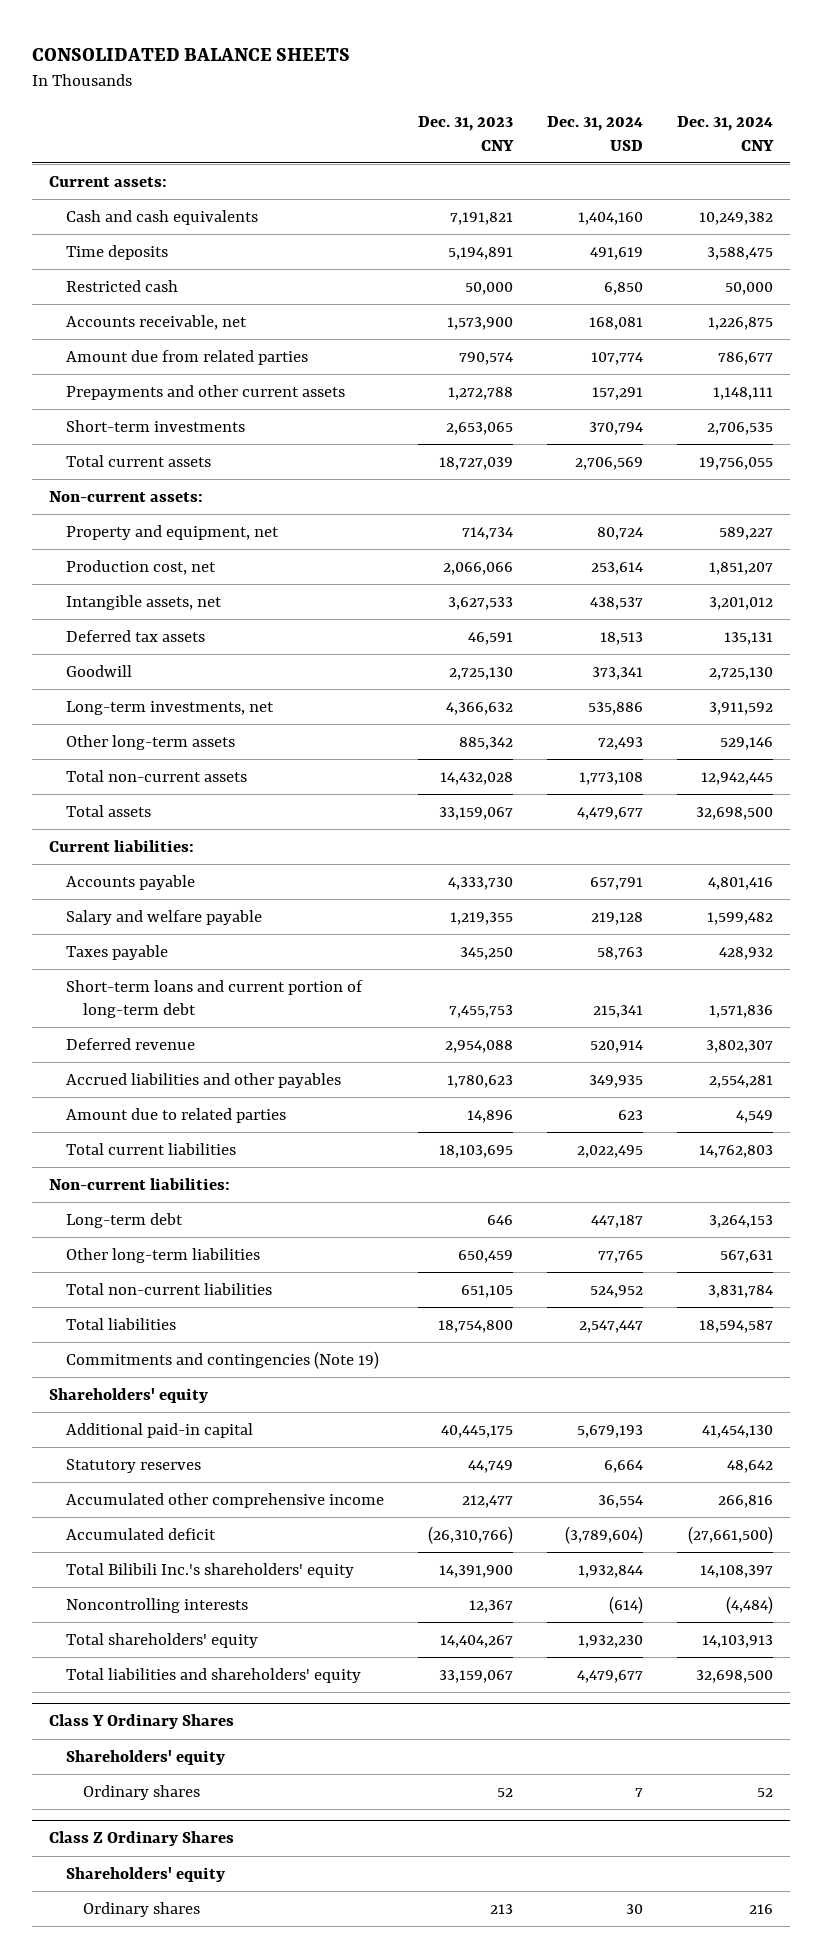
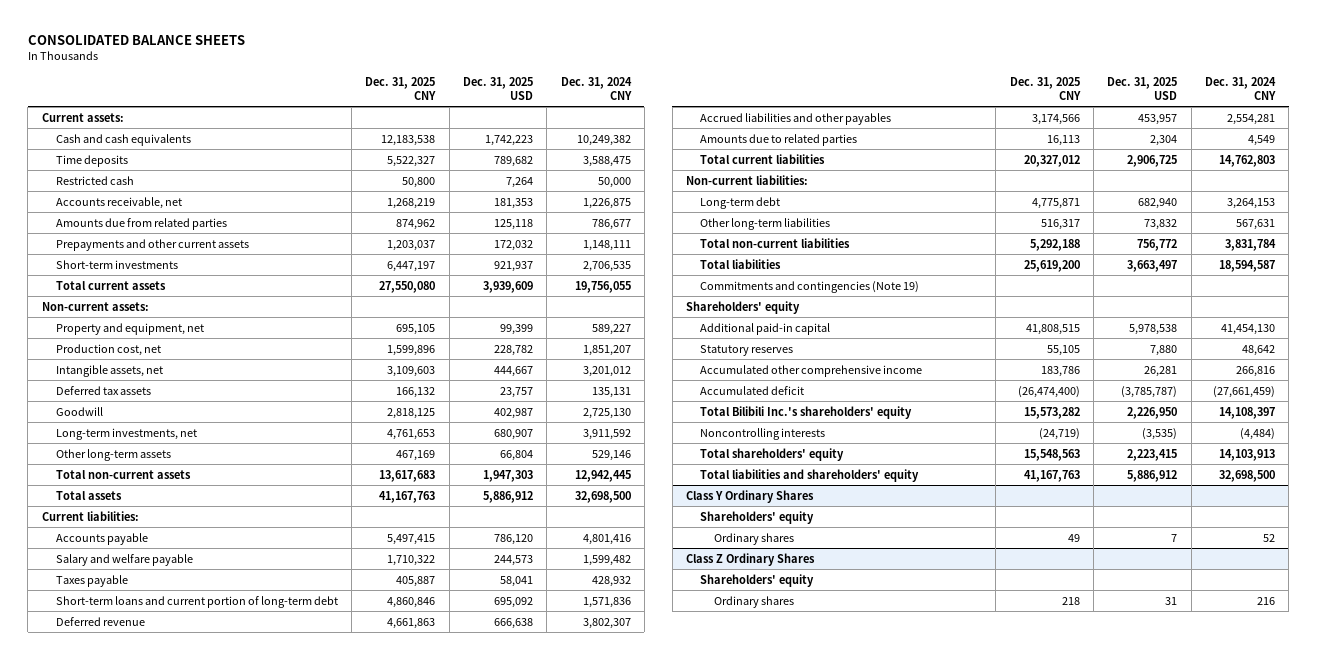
[417,116,514,151] Dec. 31, 2023 CNY -> none
[547,116,644,151] Dec. 31, 2024 USD -> none
none -> [365,77,437,100] Dec. 31, 2025 CNY
none -> [462,77,533,100] Dec. 31, 2025 USD
[65,349,308,365] Amount due from related parties -> [55,217,227,230] Amounts due from related parties
[65,1107,286,1123] Amount due to related parties -> [699,133,857,146] Amounts due to related parties
[688,1525,774,1544] (27,661,500) -> [1213,385,1276,398] (27,661,459)

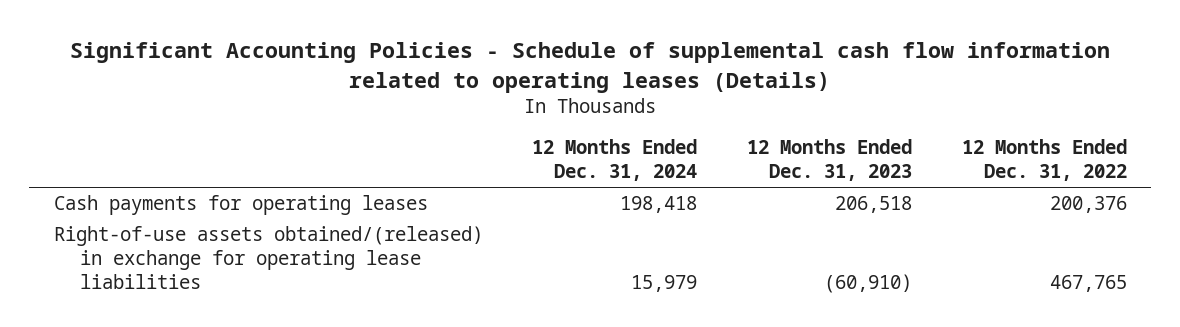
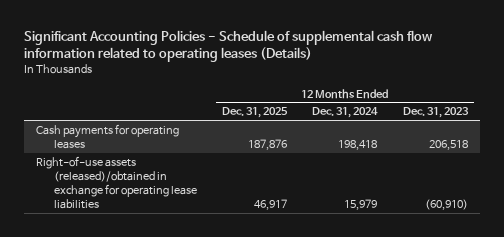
[961,139,1127,182] 12 Months Ended Dec. 31, 2022 -> none
none -> [222,107,289,119] Dec. 31, 2025
[53,226,483,290] Right-of-use assets obtained/(released) in exchange for operating lease liabilities -> [36,155,197,209] Right-of-use assets (released)/obtained in exchange for operating lease liabilities

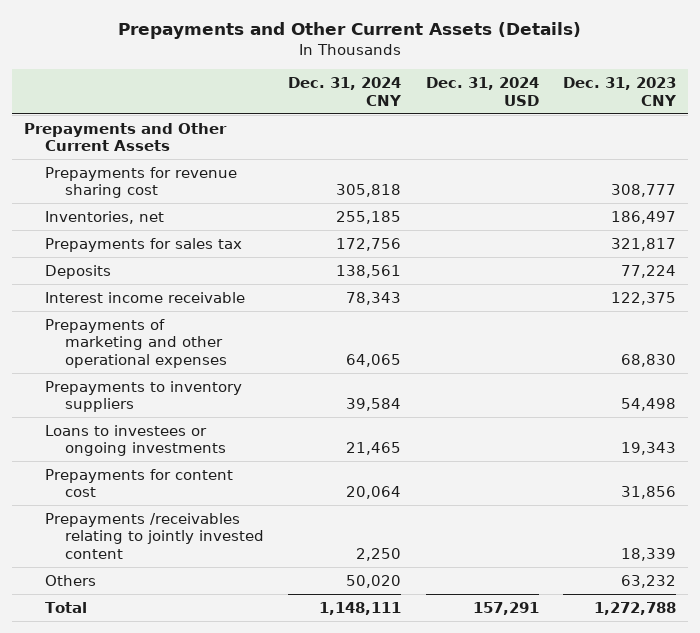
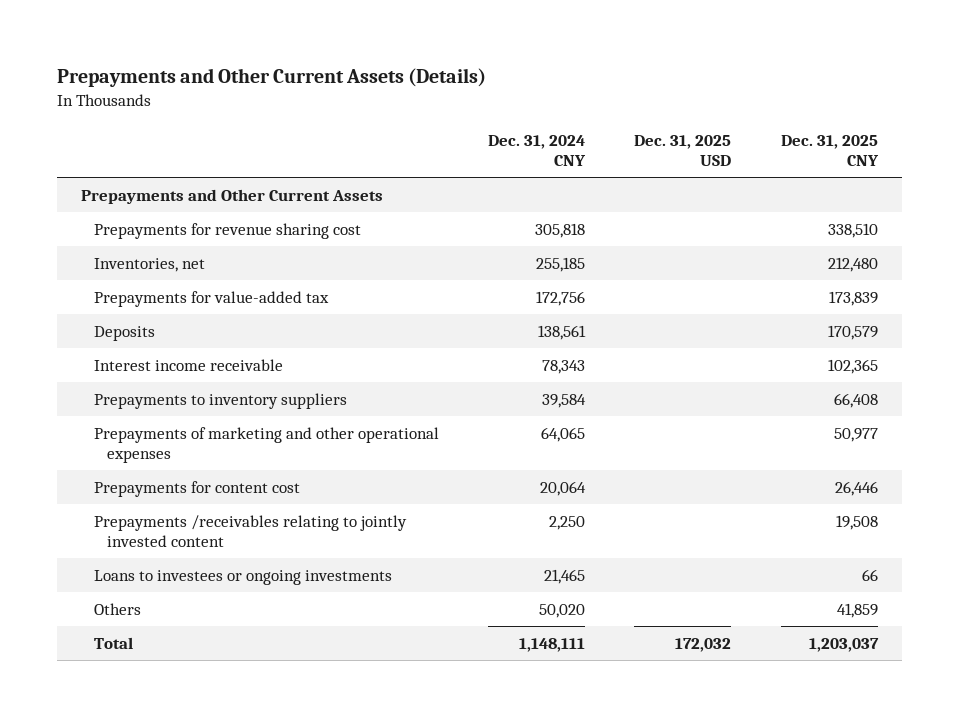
[425,76,539,106] Dec. 31, 2024 USD -> none
[562,76,677,106] Dec. 31, 2023 CNY -> none
none -> [634,135,732,167] Dec. 31, 2025 USD
none -> [780,135,879,167] Dec. 31, 2025 CNY
[44,237,242,252] Prepayments for sales tax -> [94,290,330,307] Prepayments for value-added tax
[44,318,228,368] Prepayments of marketing and other operational expenses -> [94,426,440,463] Prepayments of marketing and other operational expenses
[44,424,227,457] Loans to investees or ongoing investments -> [94,569,393,585] Loans to investees or ongoing investments

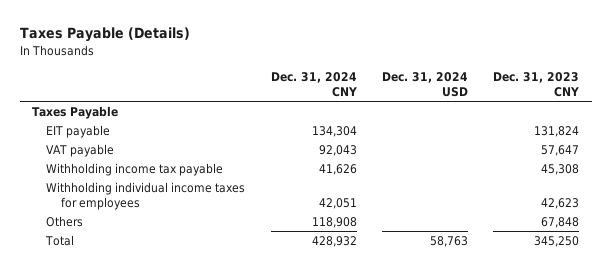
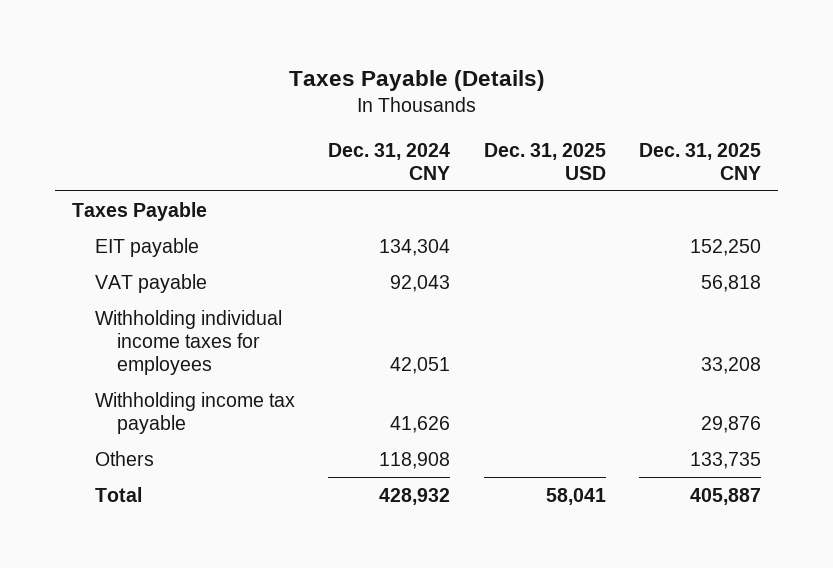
[382,71,469,98] Dec. 31, 2024 USD -> none
[493,71,580,98] Dec. 31, 2023 CNY -> none
none -> [483,142,606,180] Dec. 31, 2025 USD
none -> [639,142,762,180] Dec. 31, 2025 CNY
[46,163,224,177] Withholding income tax payable -> [94,391,295,434] Withholding income tax payable

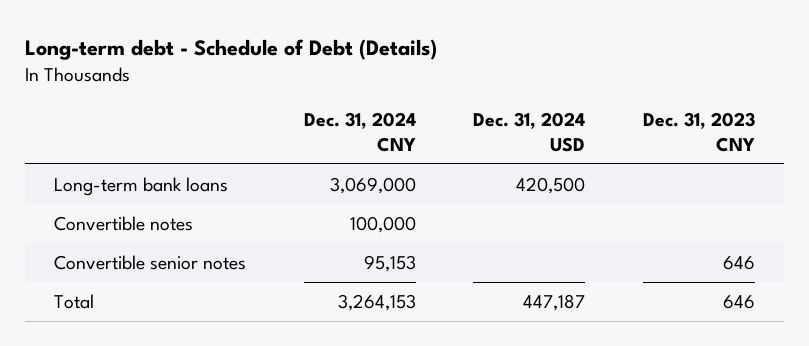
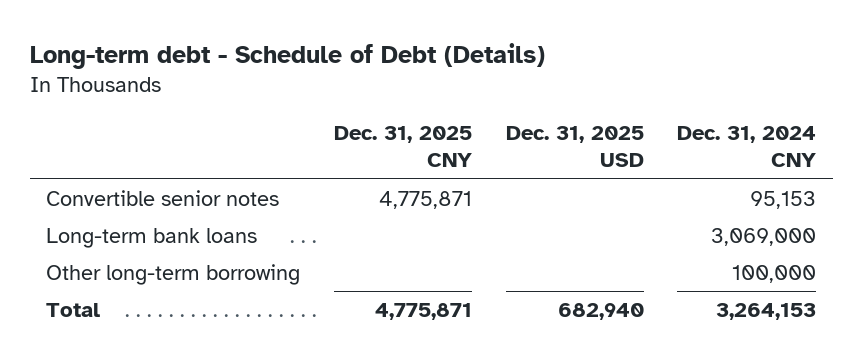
[473,112,586,152] Dec. 31, 2024 USD -> none
[642,112,755,152] Dec. 31, 2023 CNY -> none
none -> [334,125,473,168] Dec. 31, 2025 CNY
none -> [505,125,644,168] Dec. 31, 2025 USD
[54,215,194,231] Convertible notes -> none
[54,176,229,196] Long-term bank loans -> [46,228,258,249] Long-term bank loans
none -> [46,264,301,286] Other long-term borrowing

